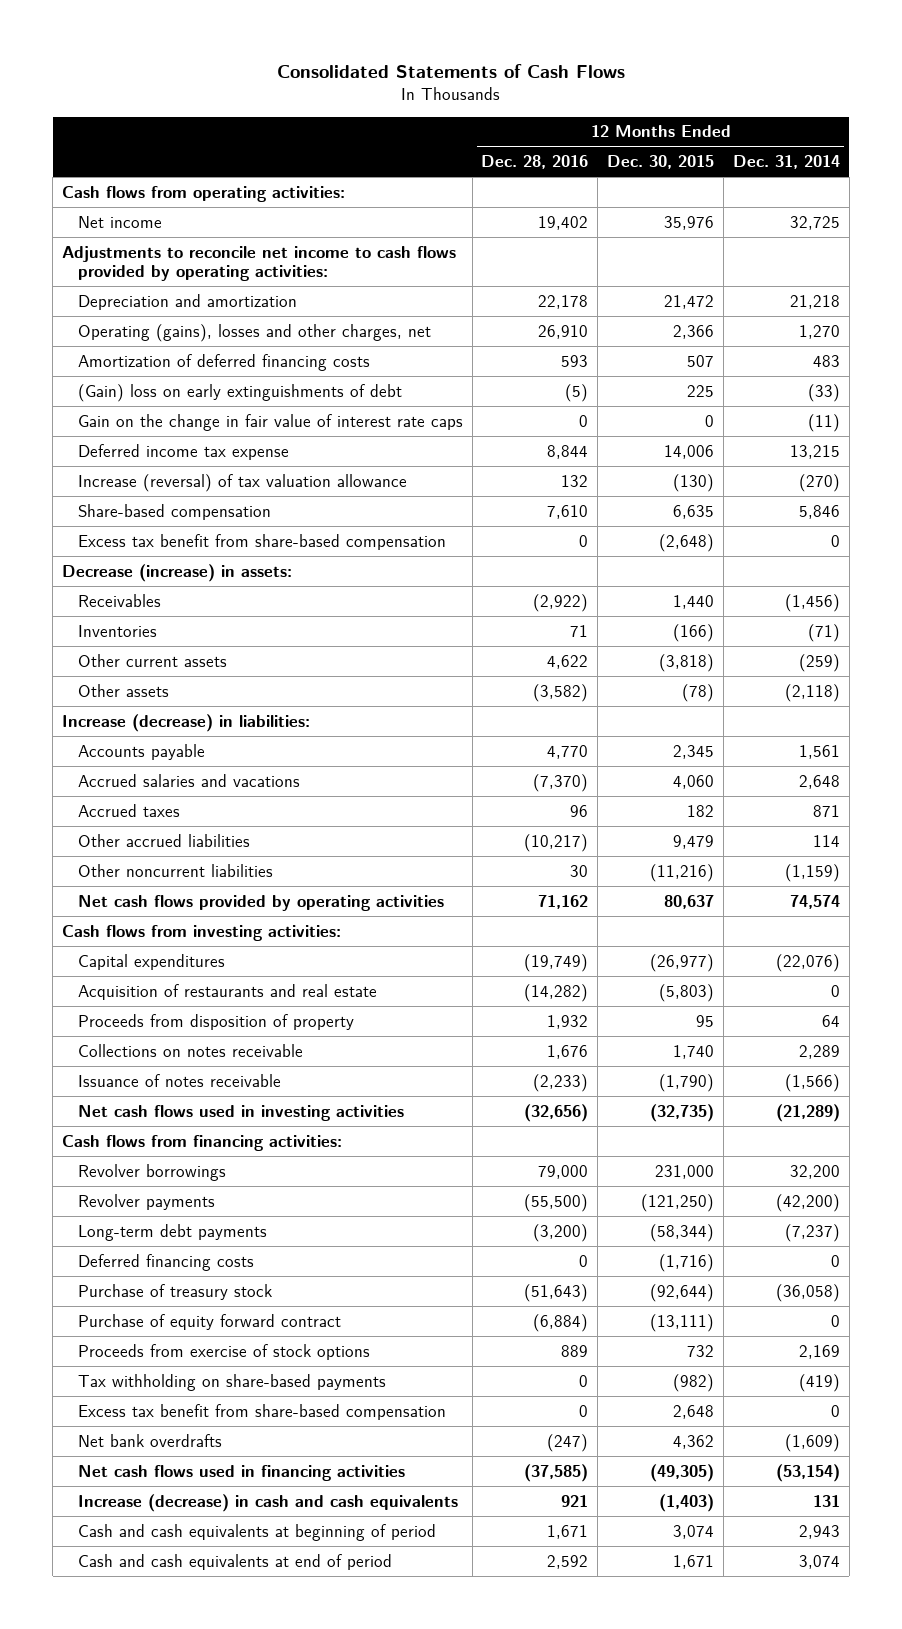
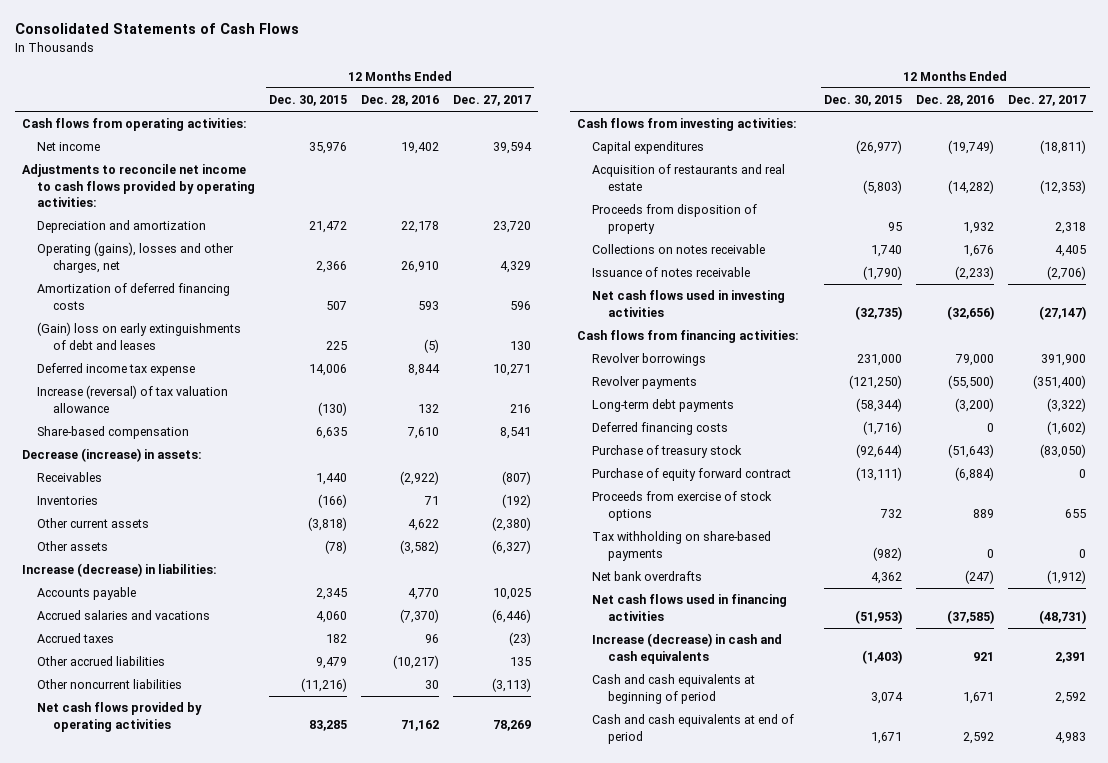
[732,155,840,170] Dec. 31, 2014 -> none
none -> [452,95,531,107] Dec. 27, 2017
[77,413,463,431] Gain on the change in fair value of interest rate caps -> none
[77,383,402,402] (Gain) loss on early extinguishments of debt -> [37,322,242,350] (Gain) loss on early extinguishments of debt and leases
[77,533,446,550] Excess tax benefit from share-based compensation -> none
[664,894,715,909] 80,637 -> [309,719,348,731] 83,285
[77,1403,446,1420] Excess tax benefit from share-based compensation -> none
[650,1463,715,1482] (49,305) -> [855,609,903,624] (51,953)

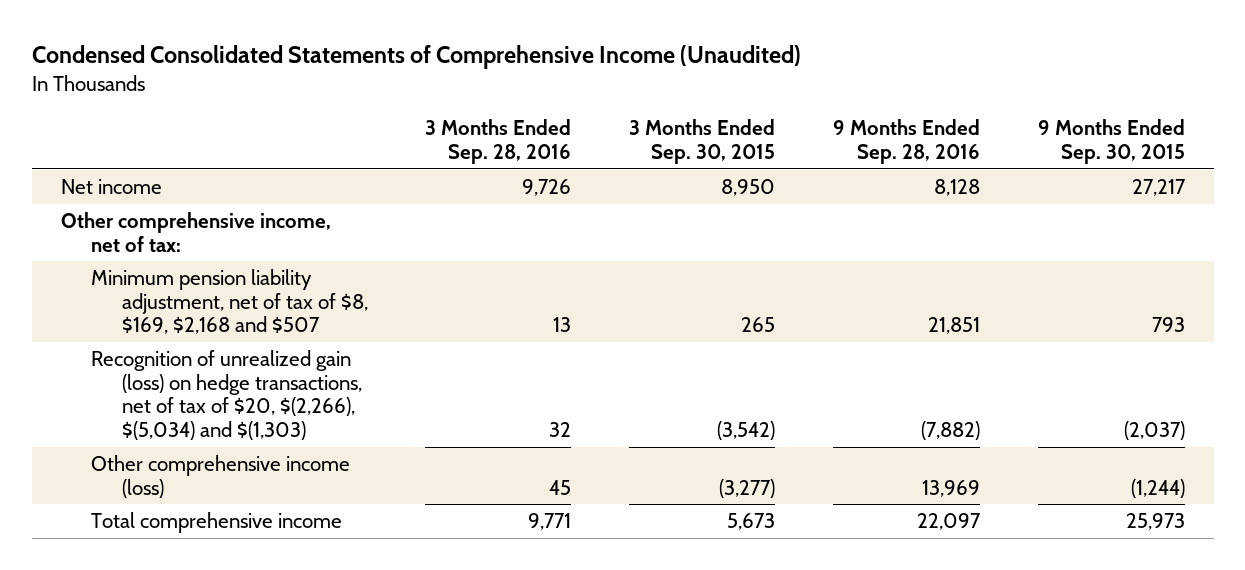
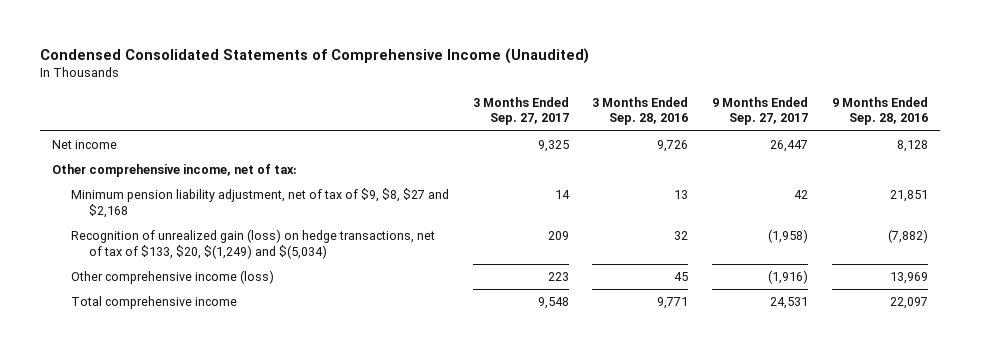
[629,119,776,164] 3 Months Ended Sep. 30, 2015 -> none
[1037,119,1185,164] 9 Months Ended Sep. 30, 2015 -> none
none -> [472,96,569,126] 3 Months Ended Sep. 27, 2017
none -> [712,96,809,126] 9 Months Ended Sep. 27, 2017
[91,268,368,335] Minimum pension liability adjustment, net of tax of $8, $169, $2,168 and $507 -> [70,188,449,218] Minimum pension liability adjustment, net of tax of $9, $8, $27 and $2,168
[91,349,362,441] Recognition of unrealized gain (loss) on hedge transactions, net of tax of $20, $(2,266), $(5,034) and $(1,303) -> [70,229,435,259] Recognition of unrealized gain (loss) on hedge transactions, net of tax of $133, $20, $(1,249) and $(5,034)

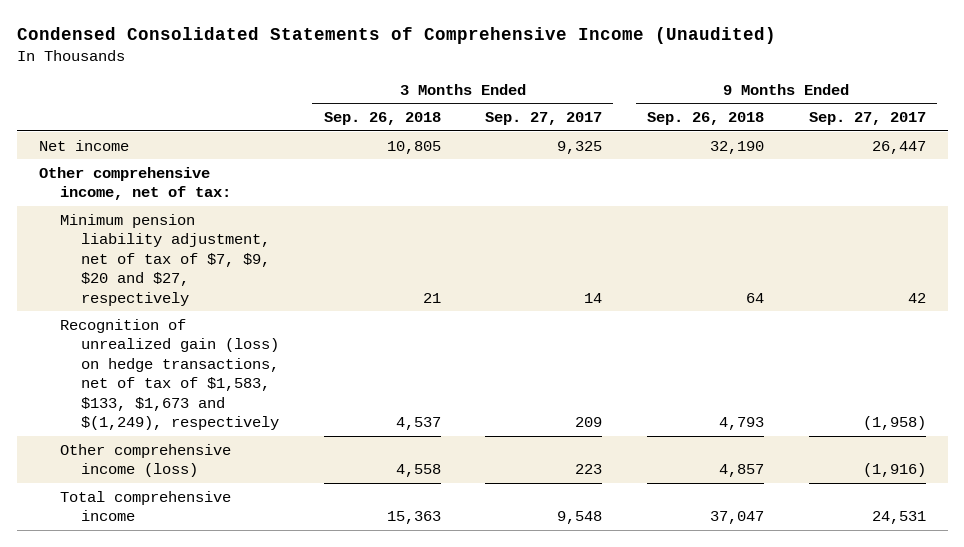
[592,96,689,126] 3 Months Ended Sep. 28, 2016 -> none
[832,96,929,126] 9 Months Ended Sep. 28, 2016 -> none
none -> [323,111,441,125] Sep. 26, 2018
none -> [646,111,764,125] Sep. 26, 2018
[70,188,449,218] Minimum pension liability adjustment, net of tax of $9, $8, $27 and $2,168 -> [59,213,270,306] Minimum pension liability adjustment, net of tax of $7, $9, $20 and $27, respectively
[70,229,435,259] Recognition of unrealized gain (loss) on hedge transactions, net of tax of $133, $20, $(1,249) and $(5,034) -> [59,318,279,431] Recognition of unrealized gain (loss) on hedge transactions, net of tax of $1,583, $133, $1,673 and $(1,249), respectively

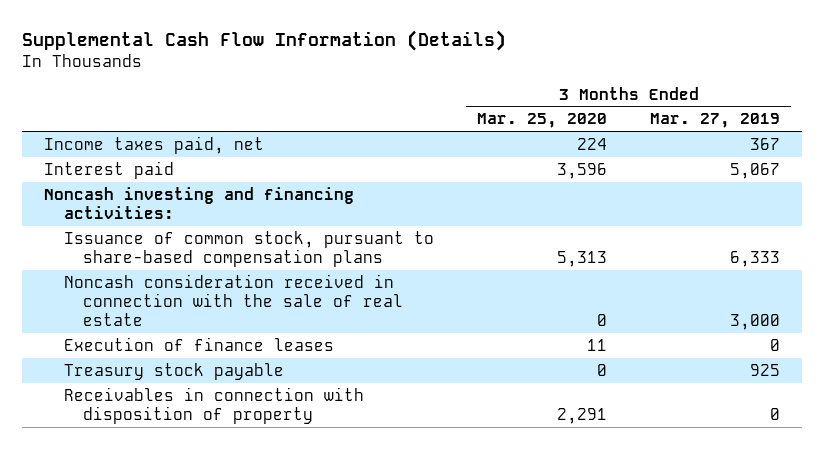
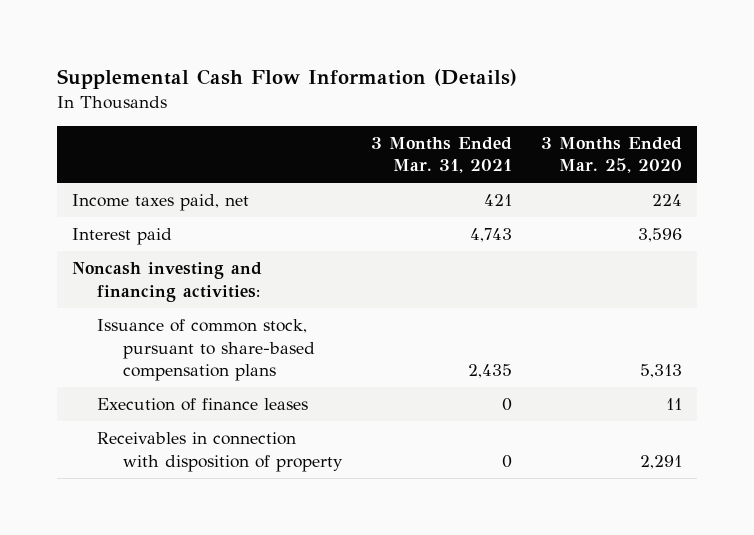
[650,113,781,129] Mar. 27, 2019 -> none
none -> [371,136,513,174] 3 Months Ended Mar. 31, 2021
[63,273,404,327] Noncash consideration received in connection with the sale of real estate -> none
[63,362,284,380] Treasury stock payable -> none

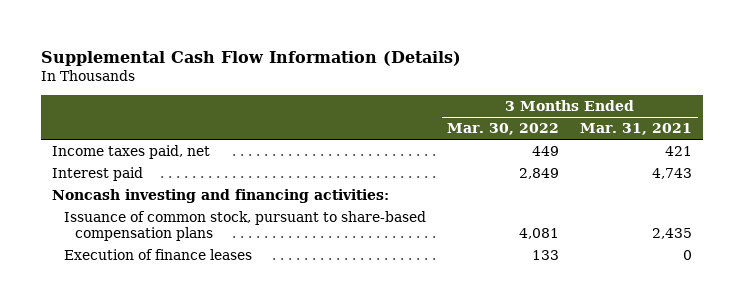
[541,136,683,174] 3 Months Ended Mar. 25, 2020 -> none
none -> [447,123,560,136] Mar. 30, 2022
[97,432,343,472] Receivables in connection with disposition of property -> none

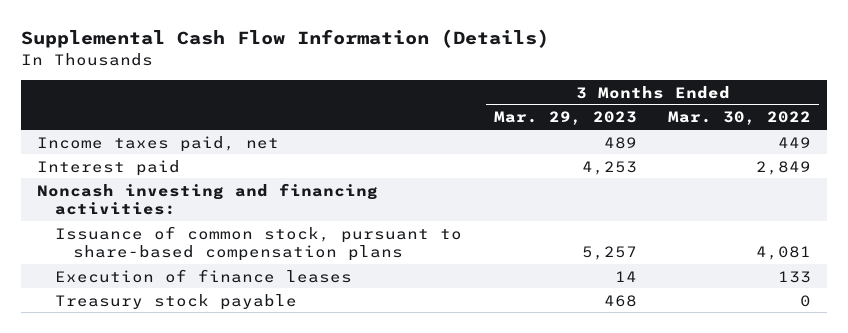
[580,123,693,136] Mar. 31, 2021 -> none
none -> [493,111,637,126] Mar. 29, 2023
none -> [54,293,297,310] Treasury stock payable

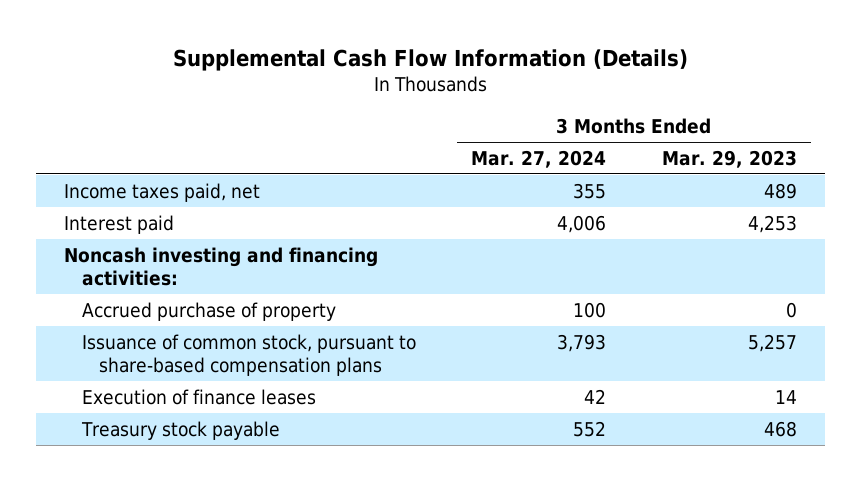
[668,111,812,126] Mar. 30, 2022 -> none
none -> [471,149,607,168] Mar. 27, 2024
none -> [81,301,336,321] Accrued purchase of property

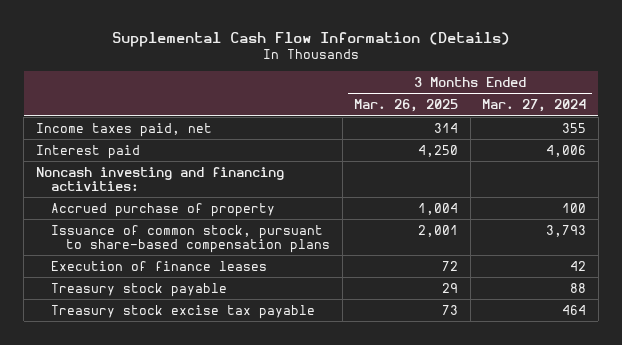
[661,149,797,168] Mar. 29, 2023 -> none
none -> [354,99,459,113] Mar. 26, 2025
[573,420,607,437] 552 -> [570,282,587,293] 88
none -> [50,304,315,319] Treasury stock excise tax payable

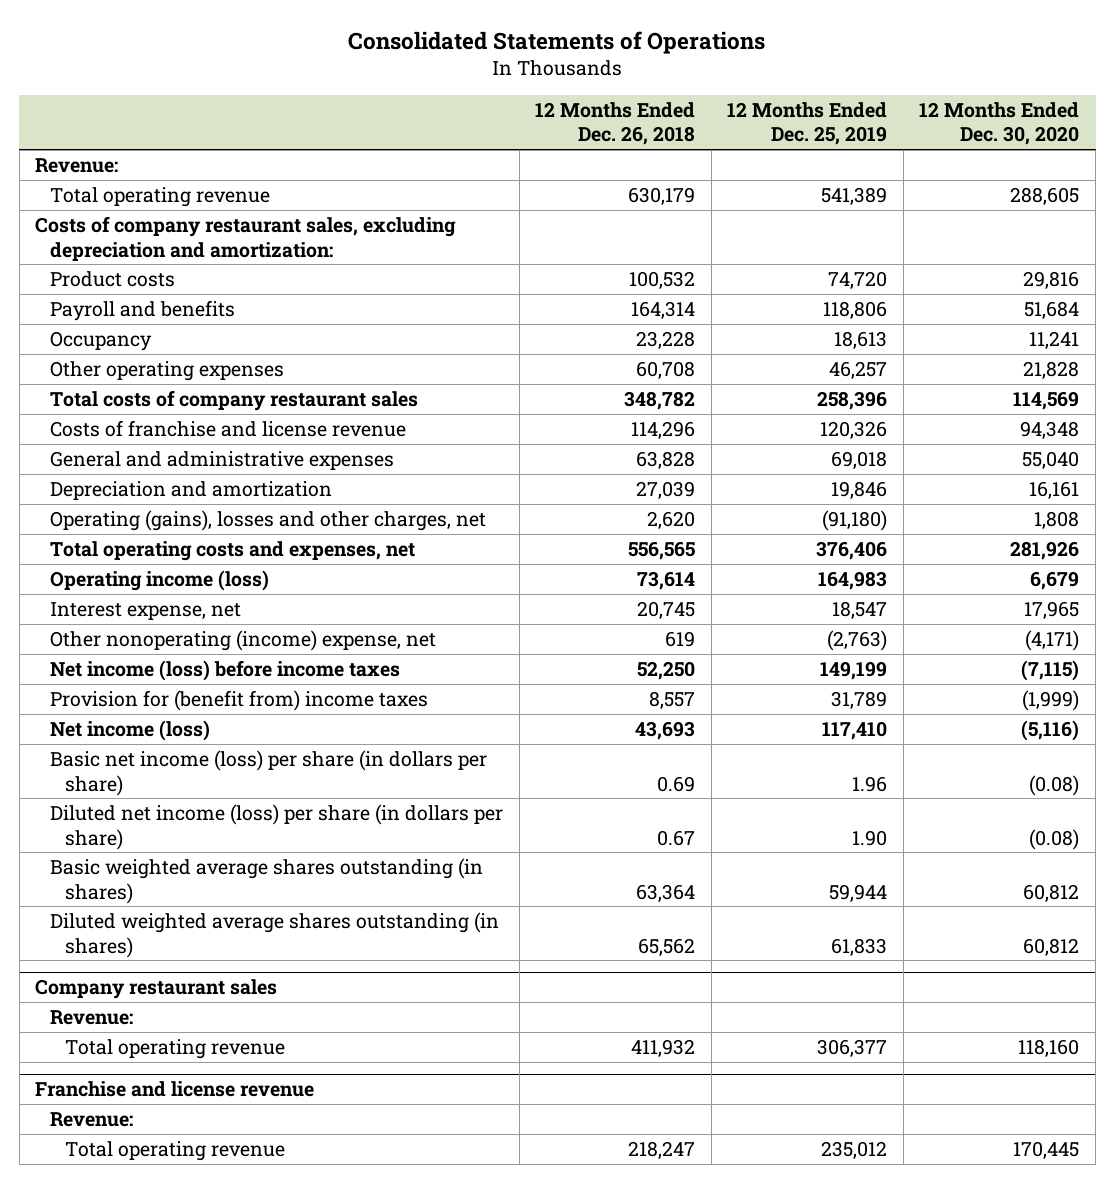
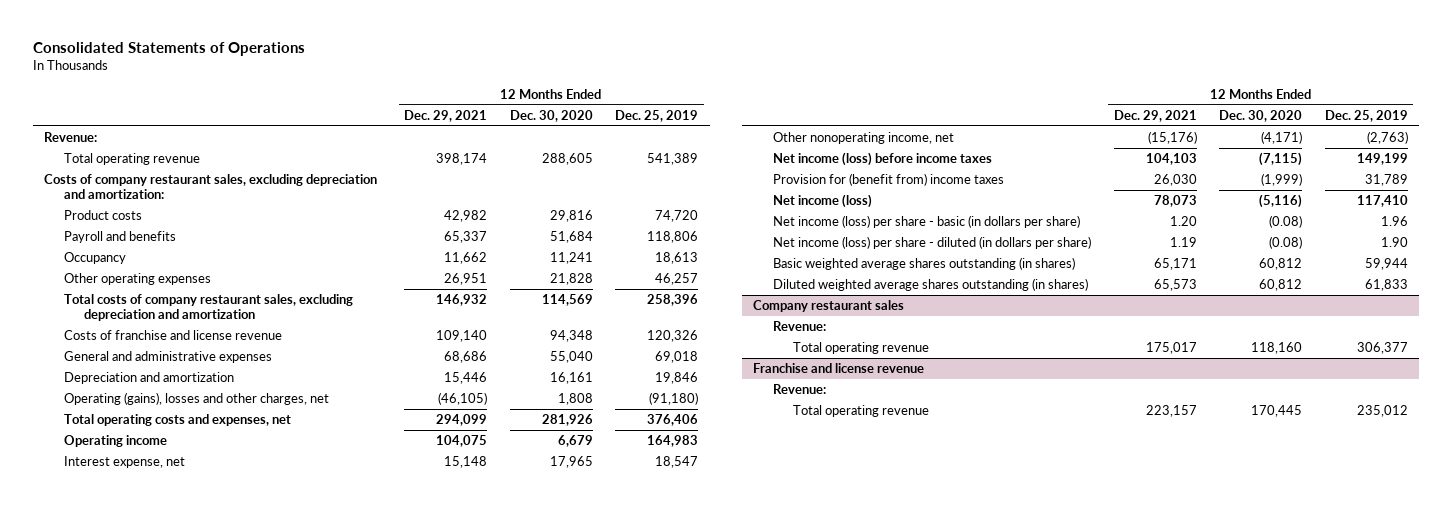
[535,101,696,146] 12 Months Ended Dec. 26, 2018 -> none
none -> [404,109,488,122] Dec. 29, 2021
[50,389,419,411] Total costs of company restaurant sales -> [63,294,353,322] Total costs of company restaurant sales, excluding depreciation and amortization
[50,569,270,591] Operating income (loss) -> [63,435,167,448] Operating income
[50,629,437,651] Other nonoperating (income) expense, net -> [773,132,955,145] Other nonoperating income, net
[50,749,488,796] Basic net income (loss) per share (in dollars per share) -> [773,215,1081,229] Net income (loss) per share - basic (in dollars per share)
[50,803,504,850] Diluted net income (loss) per share (in dollars per share) -> [773,236,1092,250] Net income (loss) per share - diluted (in dollars per share)

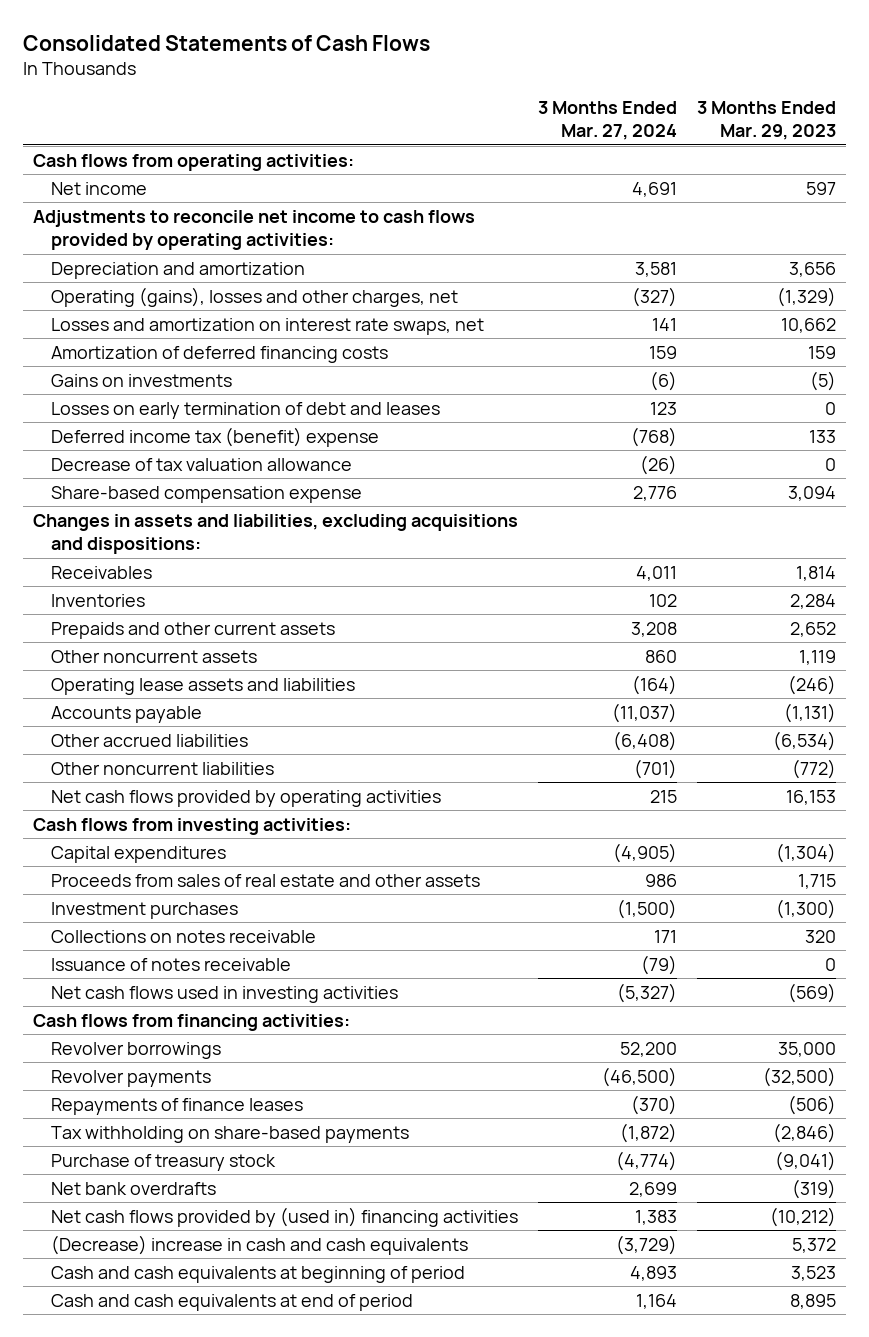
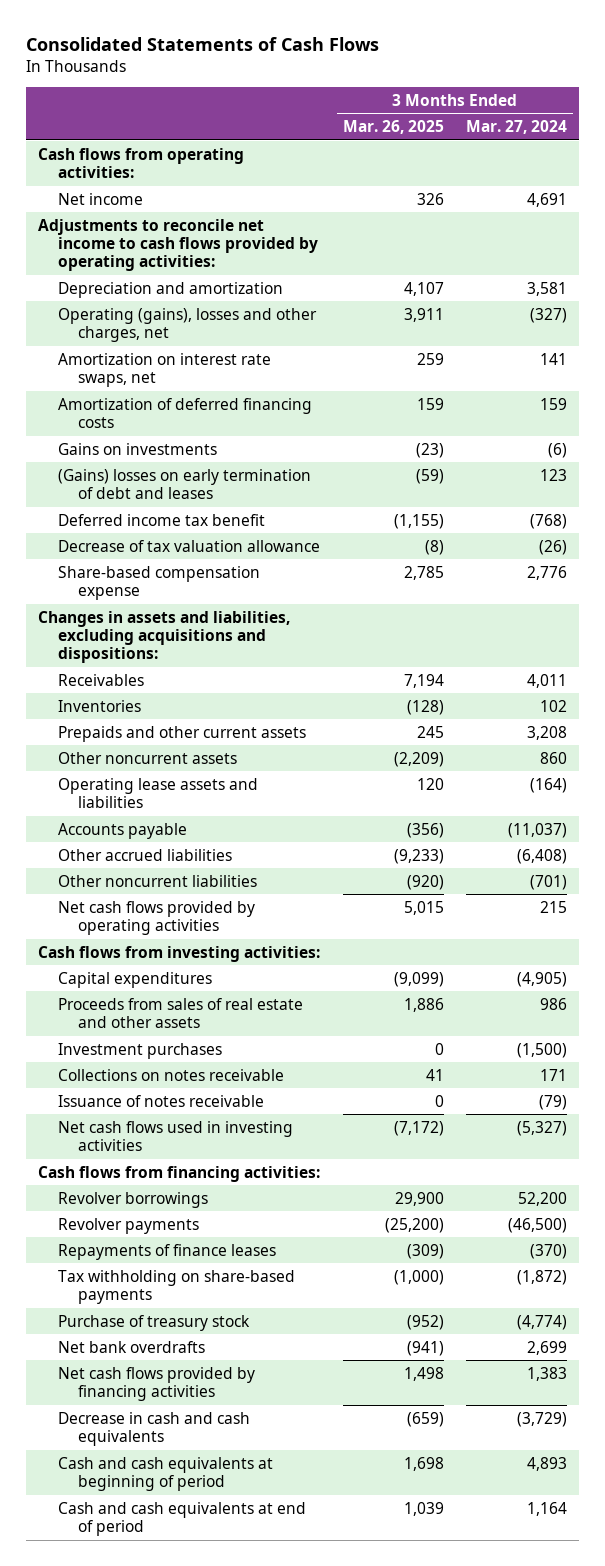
[697,101,837,141] 3 Months Ended Mar. 29, 2023 -> none
none -> [342,120,444,135] Mar. 26, 2025
[51,317,485,335] Losses and amortization on interest rate swaps, net -> [57,352,271,388] Amortization on interest rate swaps, net
[51,401,441,419] Losses on early termination of debt and leases -> [57,468,311,500] (Gains) losses on early termination of debt and leases
[51,426,380,447] Deferred income tax (benefit) expense -> [57,513,265,526] Deferred income tax benefit
[51,1206,519,1227] Net cash flows provided by (used in) financing activities -> [57,1366,255,1402] Net cash flows provided by financing activities
[51,1234,469,1255] (Decrease) increase in cash and cash equivalents -> [57,1411,250,1447] Decrease in cash and cash equivalents

